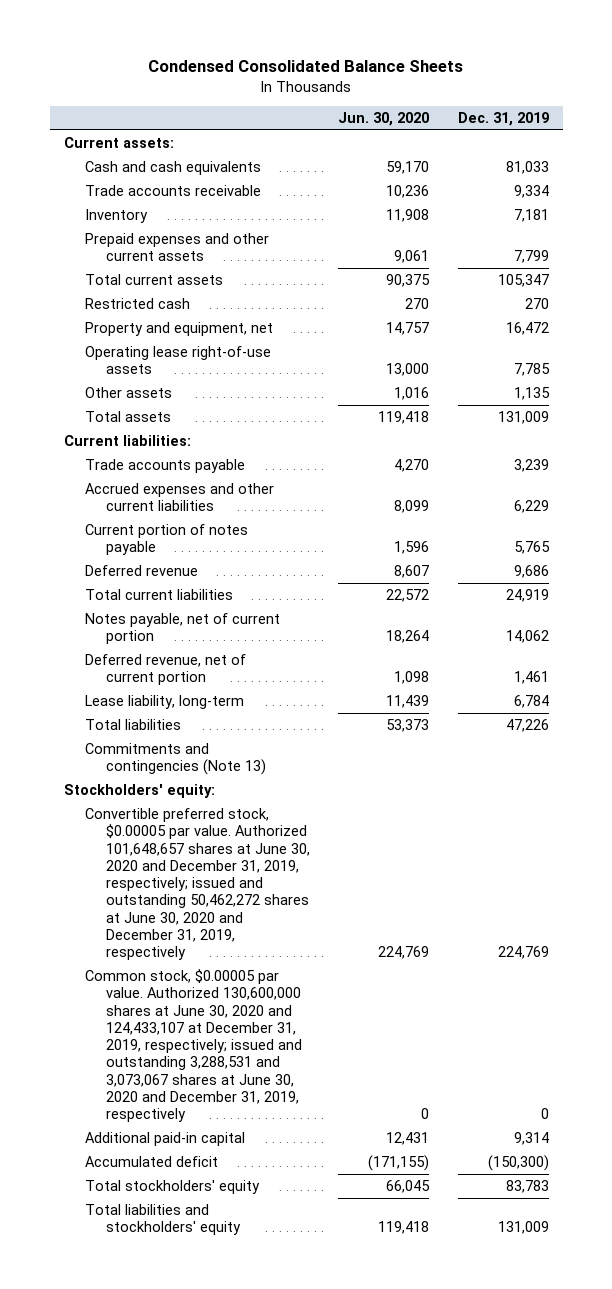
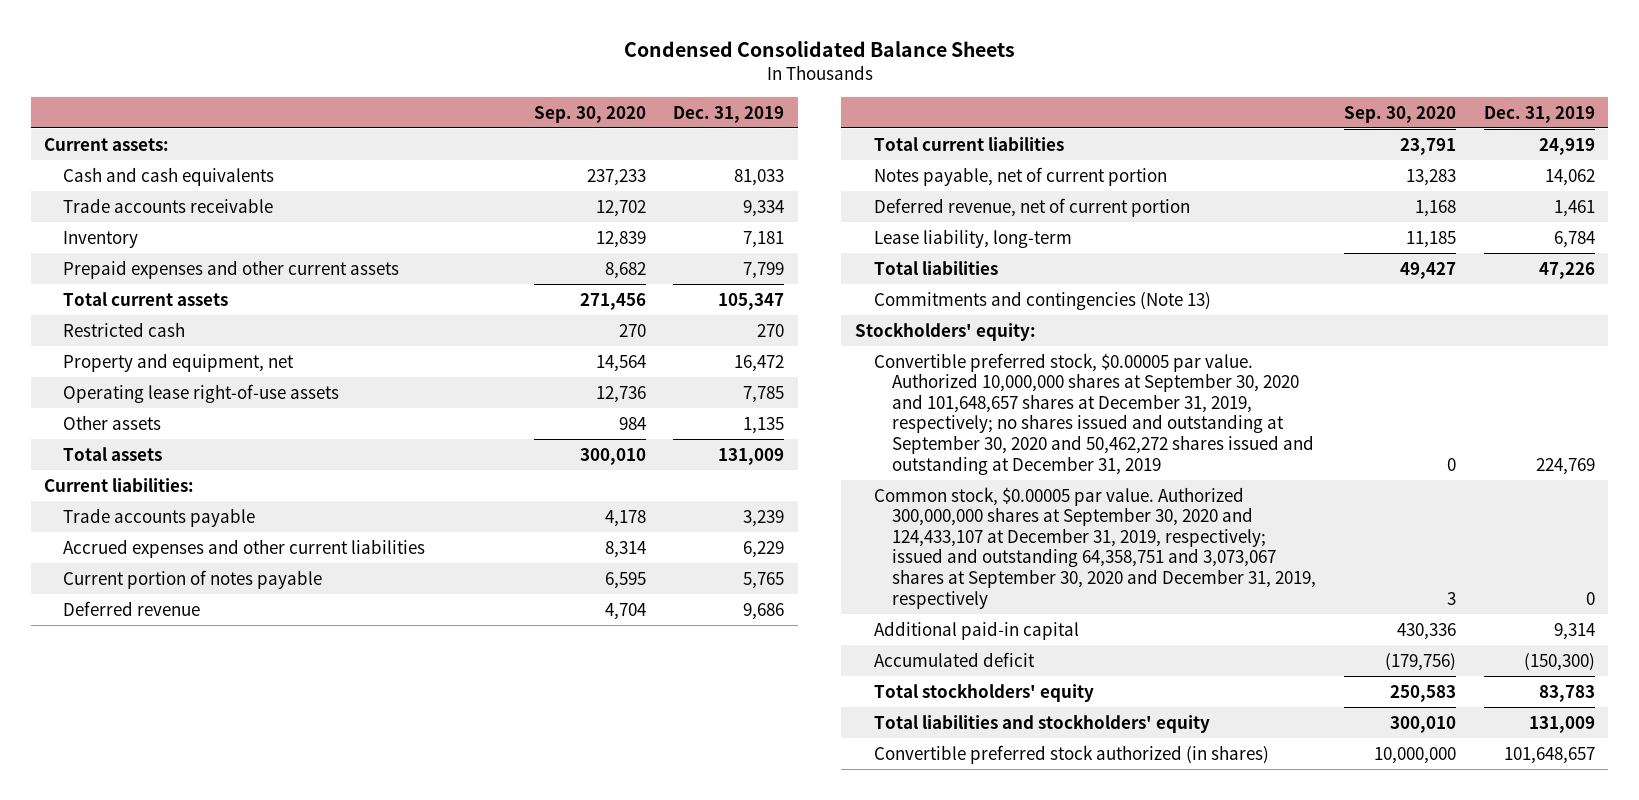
[338,111,430,126] Jun. 30, 2020 -> none
none -> [533,105,646,123] Sep. 30, 2020
[85,807,311,961] Convertible preferred stock, $0.00005 par value. Authorized 101,648,657 shares at June 30, 2020 and December 31, 2019, respectively; issued and outstanding 50,462,272 shares at June 30, 2020 and December 31, 2019, respectively -> [873,352,1315,475] Convertible preferred stock, $0.00005 par value. Authorized 10,000,000 shares at September 30, 2020 and 101,648,657 shares at December 31, 2019, respectively; no shares issued and outstanding at September 30, 2020 and 50,462,272 shares issued and outstanding at December 31, 2019
[85,968,303,1123] Common stock, $0.00005 par value. Authorized 130,600,000 shares at June 30, 2020 and 124,433,107 at December 31, 2019, respectively; issued and outstanding 3,288,531 and 3,073,067 shares at June 30, 2020 and December 31, 2019, respectively -> [873,486,1317,609] Common stock, $0.00005 par value. Authorized 300,000,000 shares at September 30, 2020 and 124,433,107 at December 31, 2019, respectively; issued and outstanding 64,358,751 and 3,073,067 shares at September 30, 2020 and December 31, 2019, respectively
none -> [873,744,1269,764] Convertible preferred stock authorized (in shares)

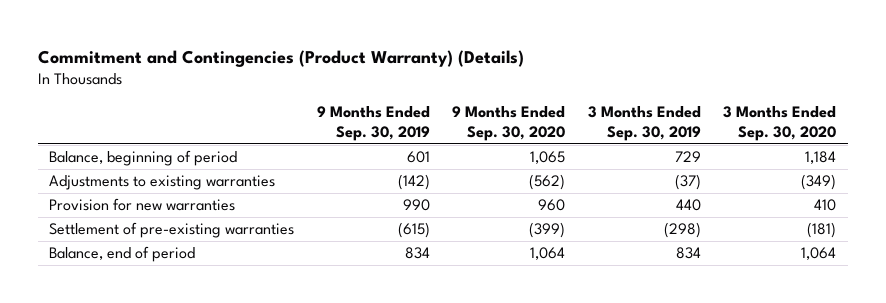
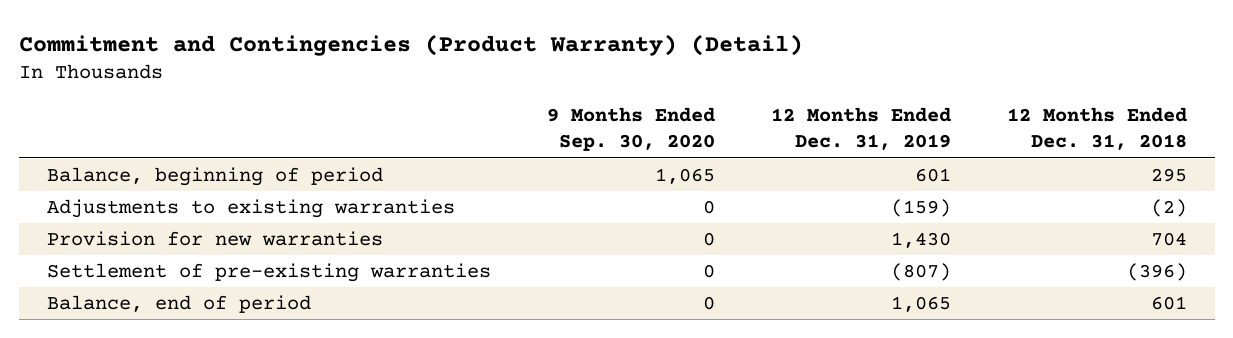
[38,49,525,67] Commitment and Contingencies (Product Warranty) (Details) -> [18,33,803,56] Commitment and Contingencies (Product Warranty) (Detail)
[316,106,430,141] 9 Months Ended Sep. 30, 2019 -> none
[587,106,701,141] 3 Months Ended Sep. 30, 2019 -> none
[723,106,837,141] 3 Months Ended Sep. 30, 2020 -> none
none -> [770,107,951,151] 12 Months Ended Dec. 31, 2019
none -> [1006,107,1187,151] 12 Months Ended Dec. 31, 2018
[529,174,566,191] (562) -> [702,200,715,215] 0
[538,199,566,212] 960 -> [702,232,715,247] 0
[529,222,566,239] (399) -> [702,264,715,279] 0
[530,247,566,261] 1,064 -> [702,296,715,311] 0

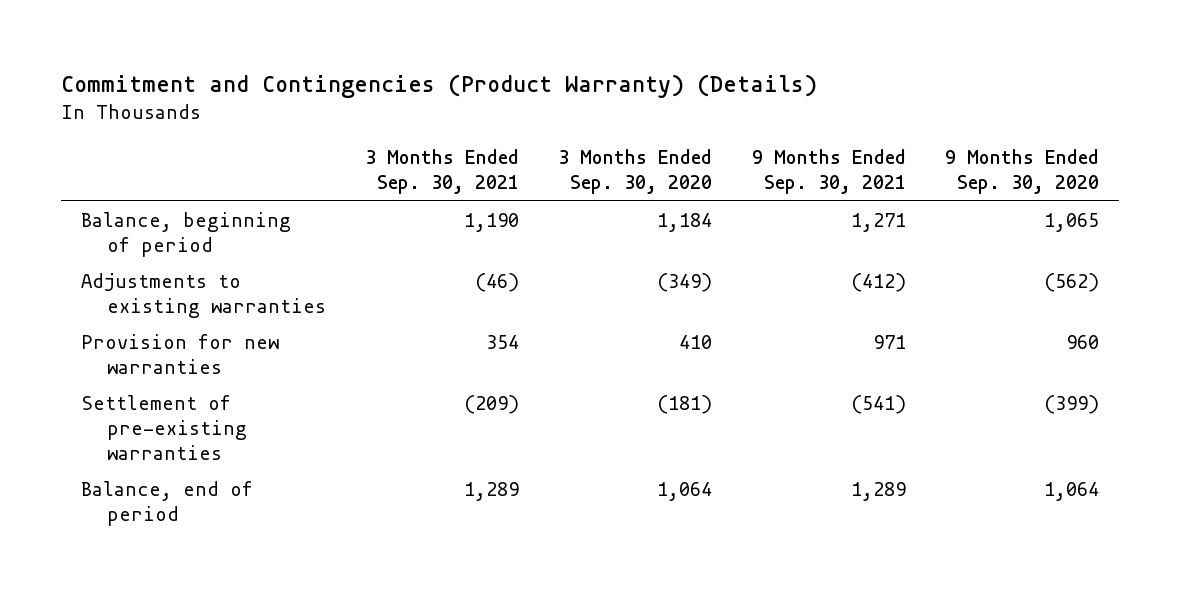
[18,33,803,56] Commitment and Contingencies (Product Warranty) (Detail) -> [60,74,817,99] Commitment and Contingencies (Product Warranty) (Details)
[770,107,951,151] 12 Months Ended Dec. 31, 2019 -> none
[1006,107,1187,151] 12 Months Ended Dec. 31, 2018 -> none
none -> [364,149,519,195] 3 Months Ended Sep. 30, 2021
none -> [558,149,713,195] 3 Months Ended Sep. 30, 2020
none -> [751,149,906,195] 9 Months Ended Sep. 30, 2021
[702,200,715,215] 0 -> [1044,273,1100,293] (562)
[702,232,715,247] 0 -> [1066,335,1100,350] 960
[702,264,715,279] 0 -> [1044,395,1100,415] (399)
[702,296,715,311] 0 -> [1044,482,1100,502] 1,064

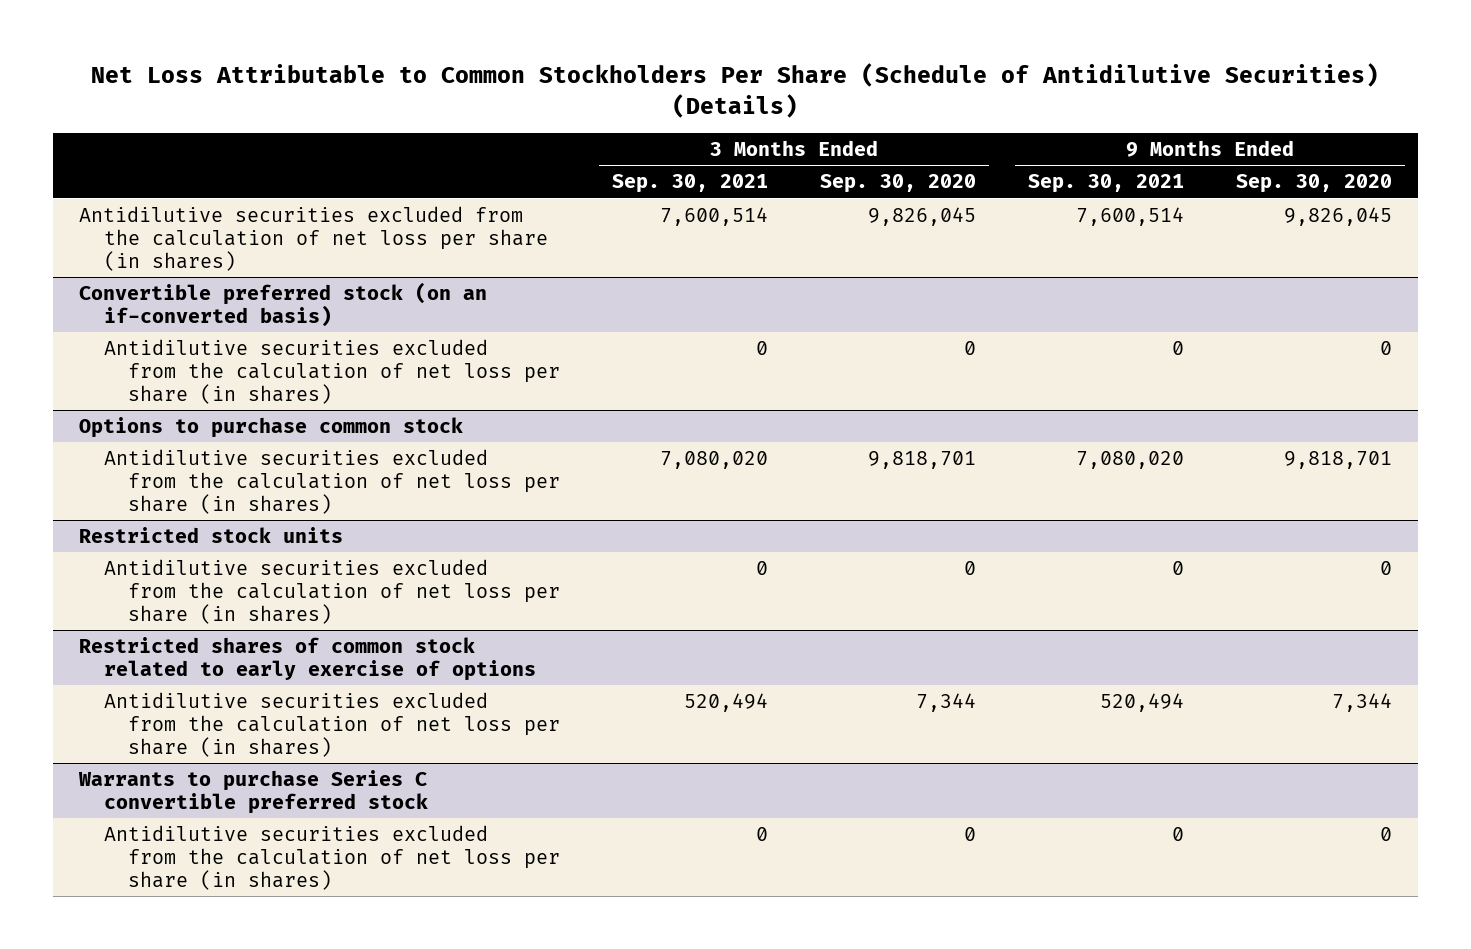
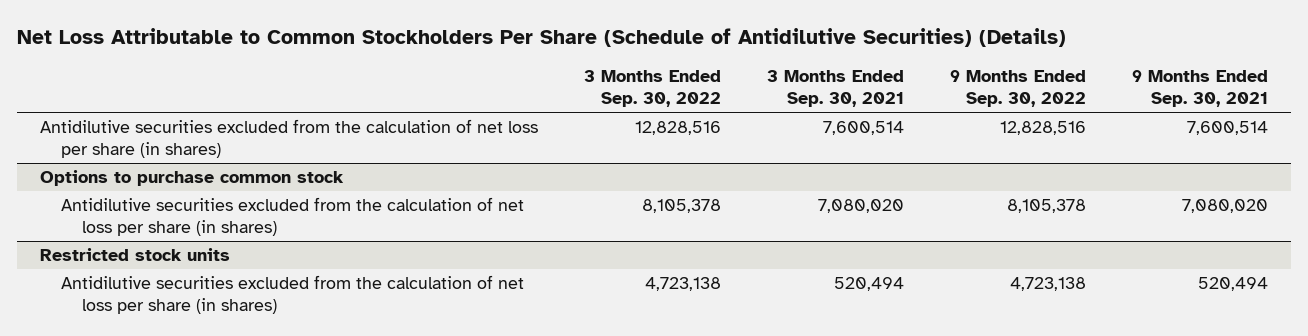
[820,174,977,194] Sep. 30, 2020 -> none
[1236,174,1393,194] Sep. 30, 2020 -> none
none -> [583,70,721,108] 3 Months Ended Sep. 30, 2022
none -> [949,70,1086,108] 9 Months Ended Sep. 30, 2022
[78,282,487,328] Convertible preferred stock (on an if-converted basis) -> none
[103,339,561,405] Antidilutive securities excluded from the calculation of net loss per share (in shares) -> none
[103,559,561,625] Antidilutive securities excluded from the calculation of net loss per share (in shares) -> none
[78,637,536,682] Restricted shares of common stock related to early exercise of options -> none
[77,770,428,815] Warrants to purchase Series C convertible preferred stock -> none
[103,825,561,891] Antidilutive securities excluded from the calculation of net loss per share (in shares) -> none

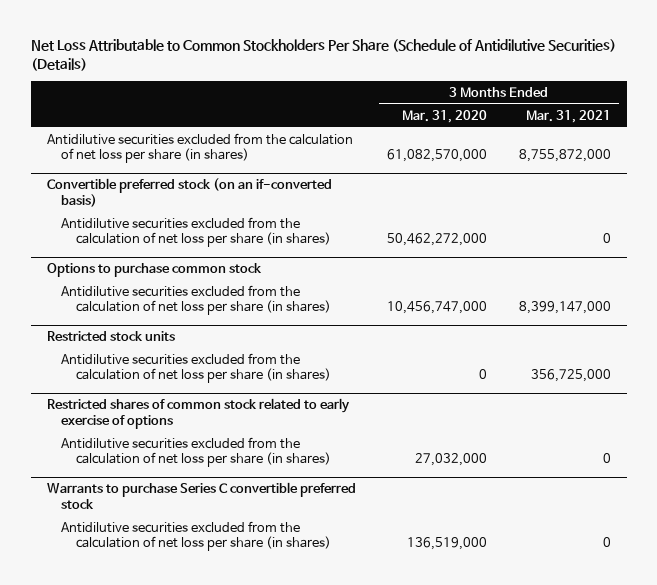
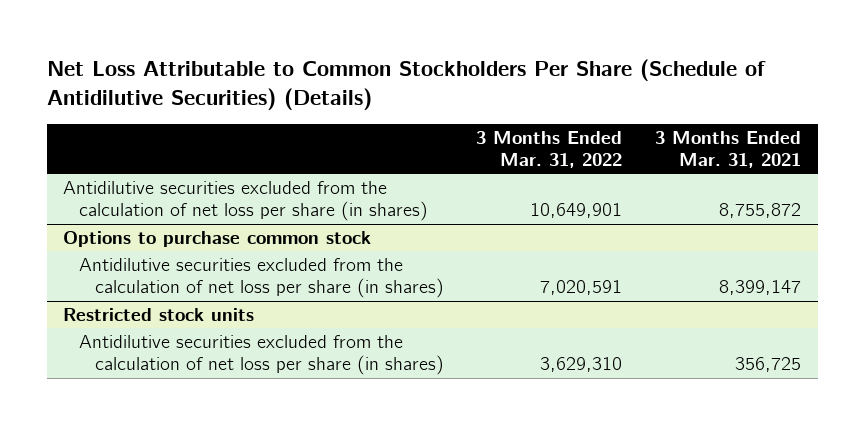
[402,109,488,123] Mar. 31, 2020 -> none
none -> [476,130,623,169] 3 Months Ended Mar. 31, 2022
[46,178,332,207] Convertible preferred stock (on an if-converted basis) -> none
[61,216,331,247] Antidilutive securities excluded from the calculation of net loss per share (in shares) -> none
[518,148,611,162] 8,755,872,000 -> [719,203,802,219] 8,755,872
[518,300,611,314] 8,399,147,000 -> [719,280,802,296] 8,399,147
[46,398,350,429] Restricted shares of common stock related to early exercise of options -> none
[61,436,331,467] Antidilutive securities excluded from the calculation of net loss per share (in shares) -> none
[46,482,356,509] Warrants to purchase Series C convertible preferred stock -> none
[61,520,331,551] Antidilutive securities excluded from the calculation of net loss per share (in shares) -> none
[530,368,611,382] 356,725,000 -> [735,357,802,373] 356,725

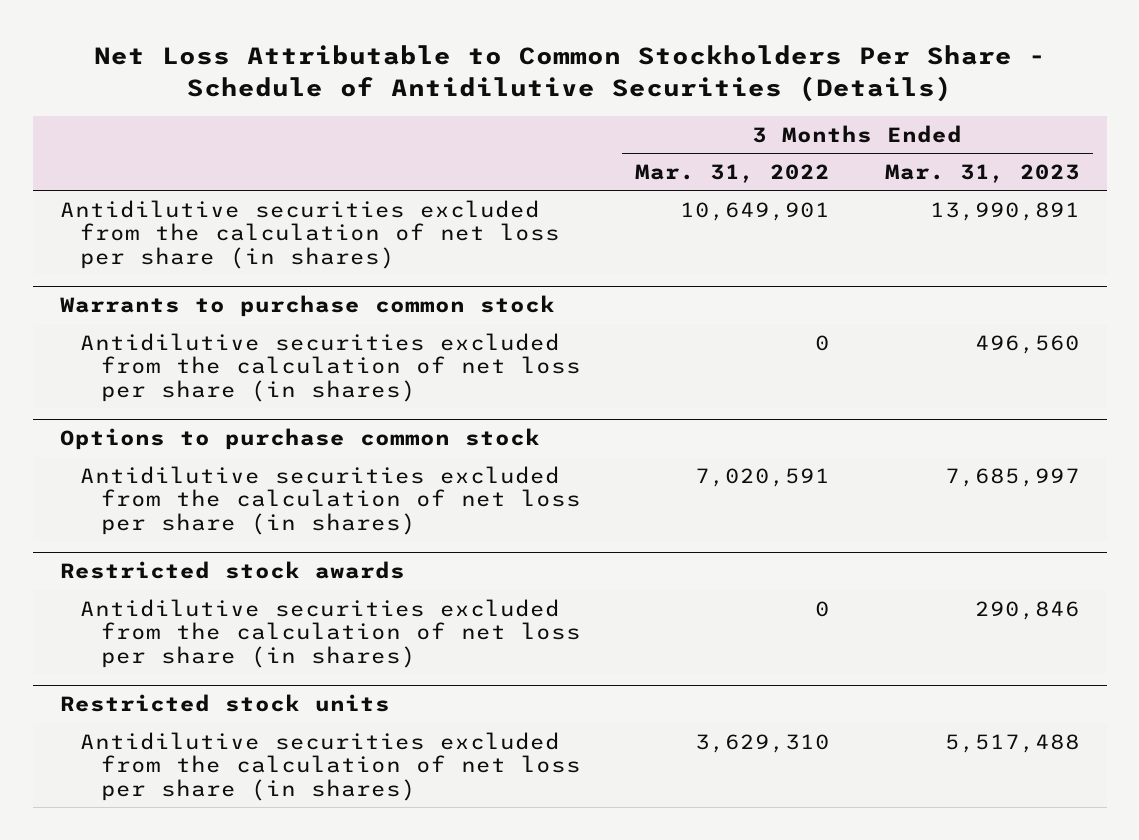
[46,58,766,111] Net Loss Attributable to Common Stockholders Per Share (Schedule of Antidilutive Securities) (Details) -> [93,45,1046,102] Net Loss Attributable to Common Stockholders Per Share - Schedule of Antidilutive Securities (Details)
[655,130,802,169] 3 Months Ended Mar. 31, 2021 -> none
none -> [884,163,1080,183] Mar. 31, 2023
none -> [59,295,555,318] Warrants to purchase common stock
none -> [80,332,581,402] Antidilutive securities excluded from the calculation of net loss per share (in shares)
none -> [59,561,405,580] Restricted stock awards
none -> [80,598,581,668] Antidilutive securities excluded from the calculation of net loss per share (in shares)

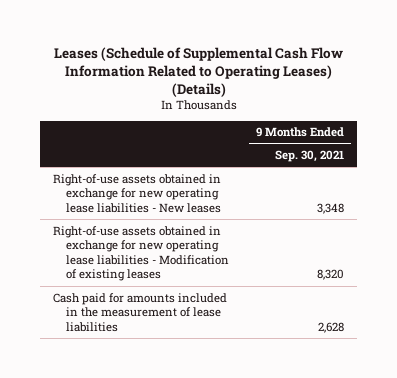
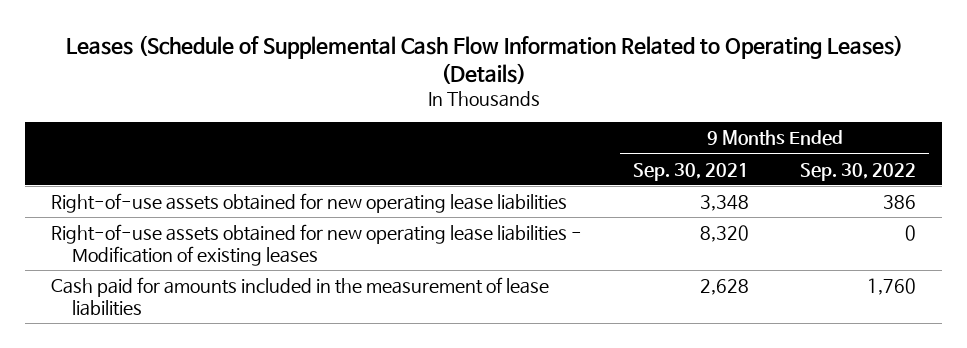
none -> [800,162,917,181] Sep. 30, 2022
[53,173,222,213] Right-of-use assets obtained in exchange for new operating lease liabilities - New leases -> [50,193,567,214] Right-of-use assets obtained for new operating lease liabilities
[53,225,230,282] Right-of-use assets obtained in exchange for new operating lease liabilities - Modification of existing leases -> [50,224,582,267] Right-of-use assets obtained for new operating lease liabilities - Modification of existing leases

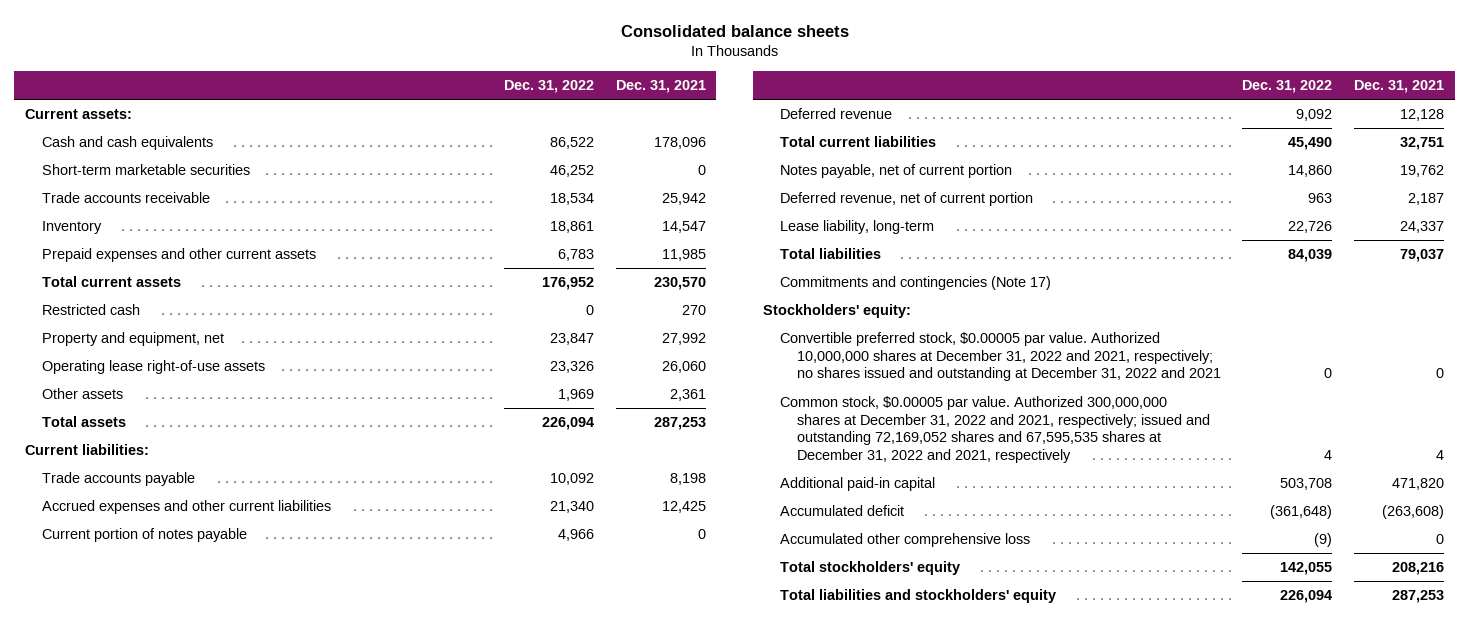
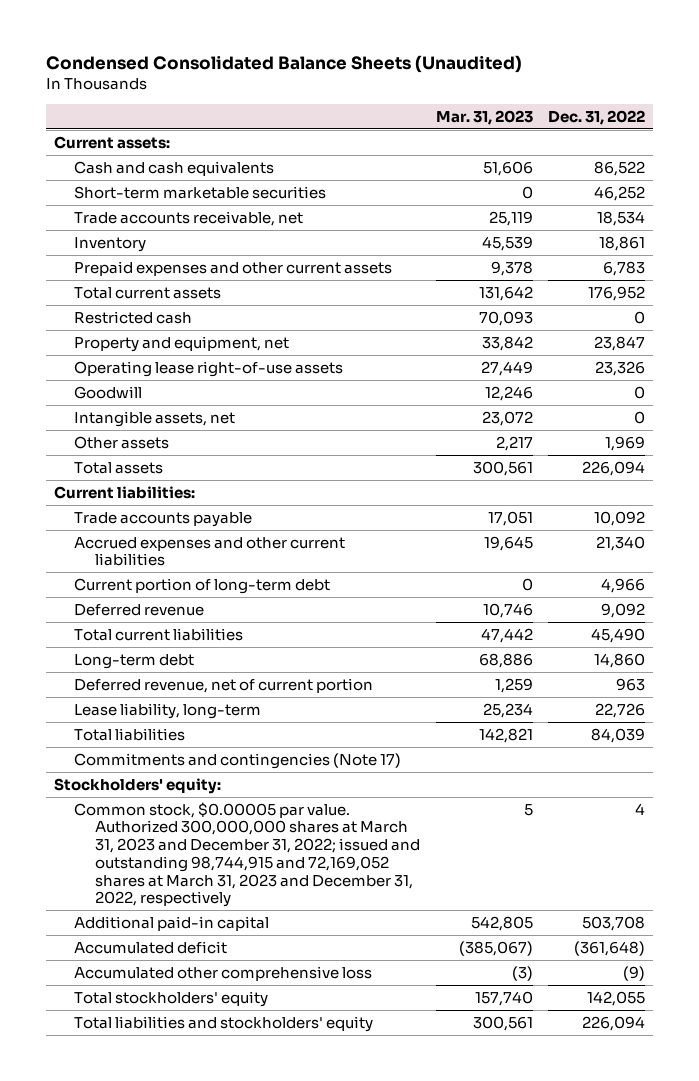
[620,24,849,37] Consolidated balance sheets -> [46,55,523,74] Condensed Consolidated Balance Sheets (Unaudited)
[615,79,706,93] Dec. 31, 2021 -> none
none -> [435,109,533,125] Mar. 31, 2023
[41,192,210,204] Trade accounts receivable -> [74,210,304,226] Trade accounts receivable, net
none -> [74,385,143,399] Goodwill
none -> [74,410,236,427] Intangible assets, net
[41,528,247,543] Current portion of notes payable -> [74,577,331,594] Current portion of long-term debt
[780,164,1013,179] Notes payable, net of current portion -> [74,653,195,669] Long-term debt
[780,332,1221,382] Convertible preferred stock, $0.00005 par value. Authorized 10,000,000 shares at December 31, 2022 and 2021, respectively; no shares issued and outstanding at December 31, 2022 and 2021 -> none
[780,396,1210,463] Common stock, $0.00005 par value. Authorized 300,000,000 shares at December 31, 2022 and 2021, respectively; issued and outstanding 72,169,052 shares and 67,595,535 shares at December 31, 2022 and 2021, respectively -> [74,801,421,908] Common stock, $0.00005 par value. Authorized 300,000,000 shares at March 31, 2023 and December 31, 2022; issued and outstanding 98,744,915 and 72,169,052 shares at March 31, 2023 and December 31, 2022, respectively

